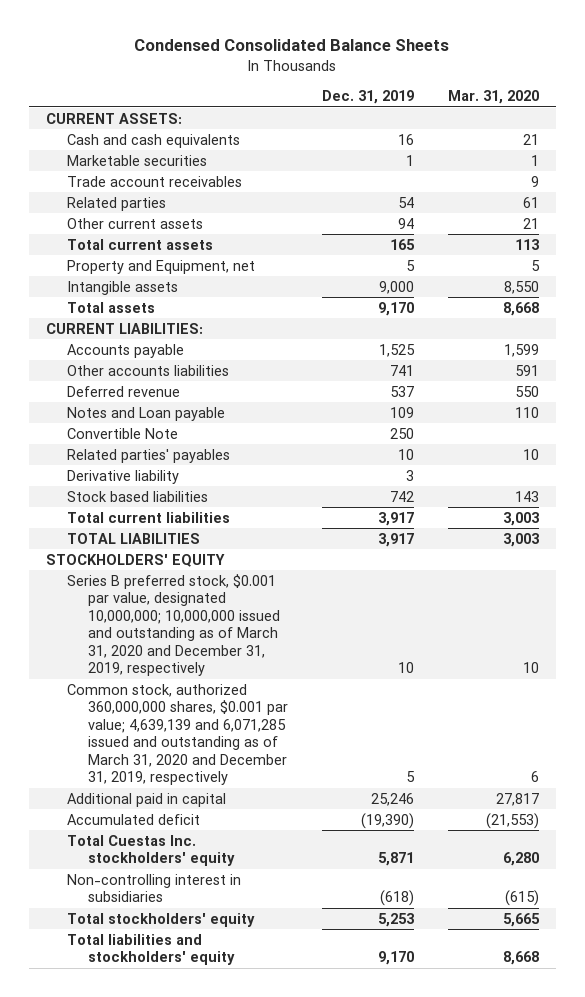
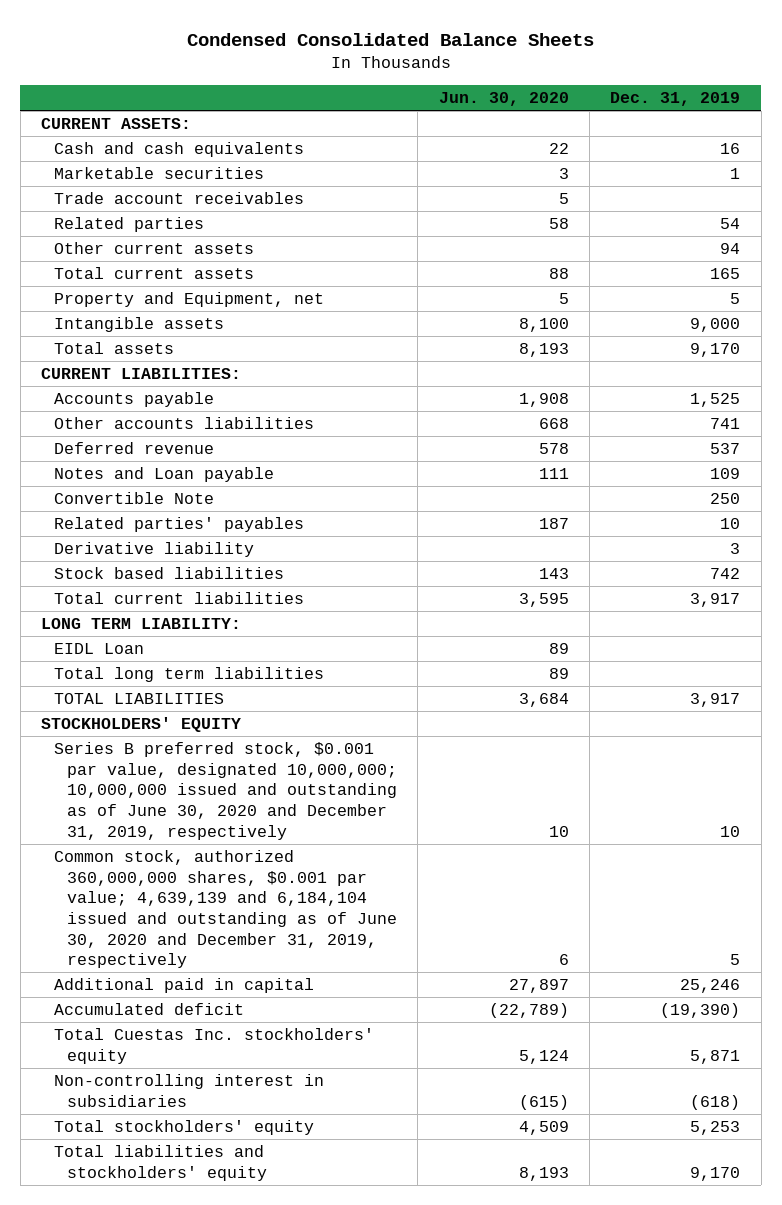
[447,89,539,104] Mar. 31, 2020 -> none
none -> [438,91,569,106] Jun. 30, 2020
none -> [41,618,242,630] LONG TERM LIABILITY:
none -> [54,643,145,655] EIDL Loan
none -> [54,667,325,683] Total long term liabilities
[66,573,280,676] Series B preferred stock, $0.001 par value, designated 10,000,000; 10,000,000 issued and outstanding as of March 31, 2020 and December 31, 2019, respectively -> [54,742,397,840] Series B preferred stock, $0.001 par value, designated 10,000,000; 10,000,000 issued and outstanding as of June 30, 2020 and December 31, 2019, respectively
[66,683,288,785] Common stock, authorized 360,000,000 shares, $0.001 par value; 4,639,139 and 6,071,285 issued and outstanding as of March 31, 2020 and December 31, 2019, respectively -> [54,850,397,969] Common stock, authorized 360,000,000 shares, $0.001 par value; 4,639,139 and 6,184,104 issued and outstanding as of June 30, 2020 and December 31, 2019, respectively

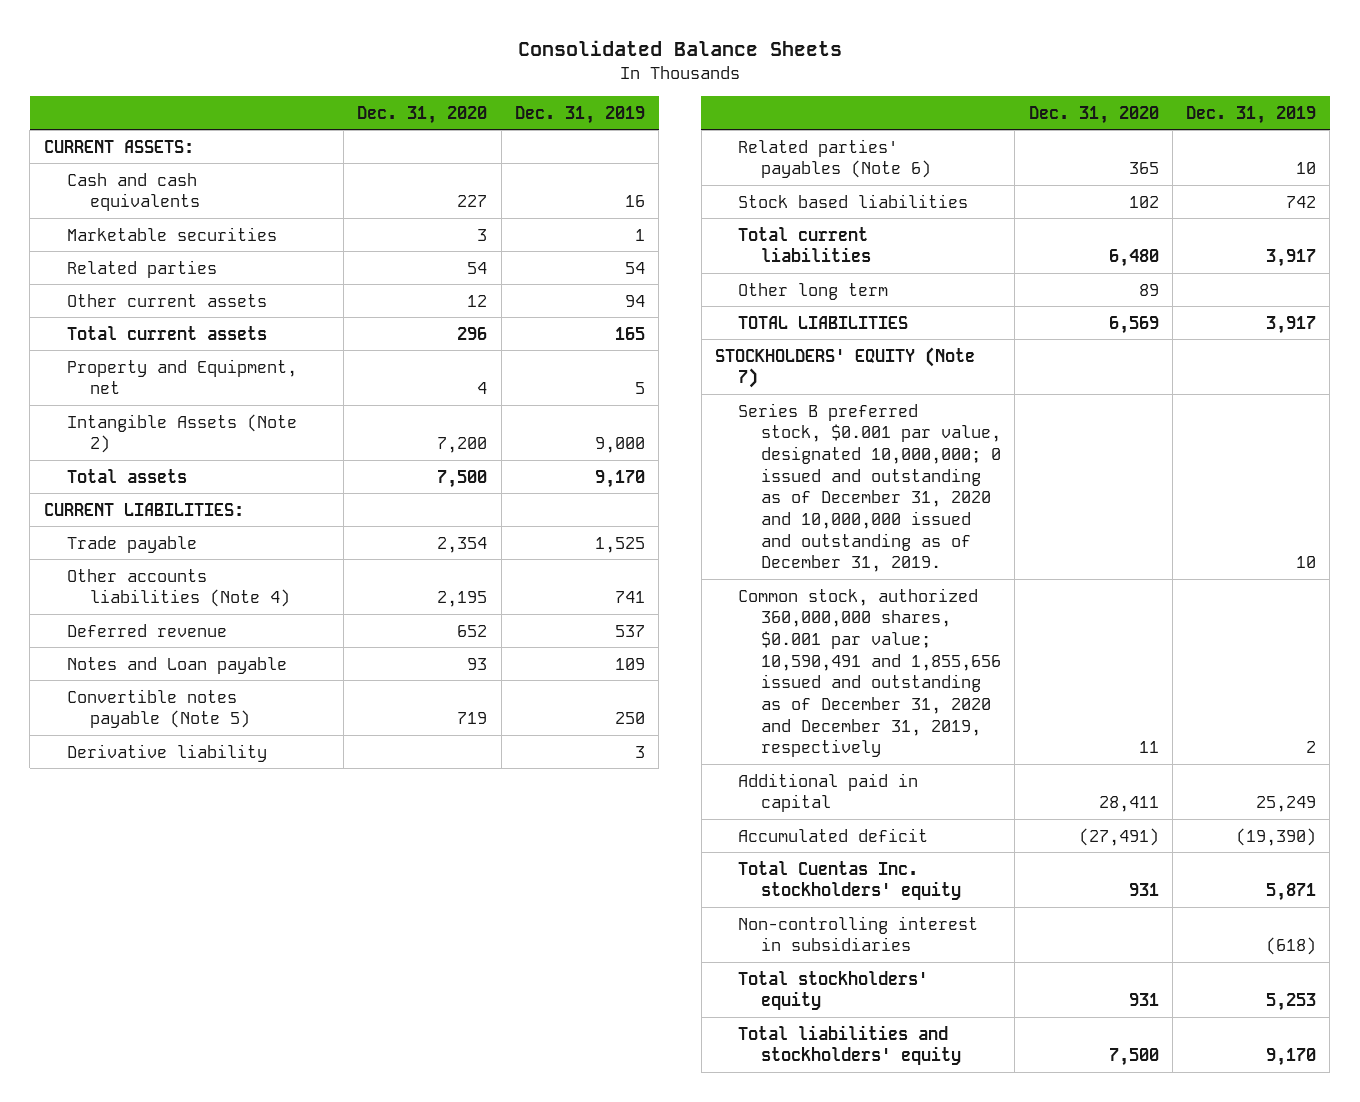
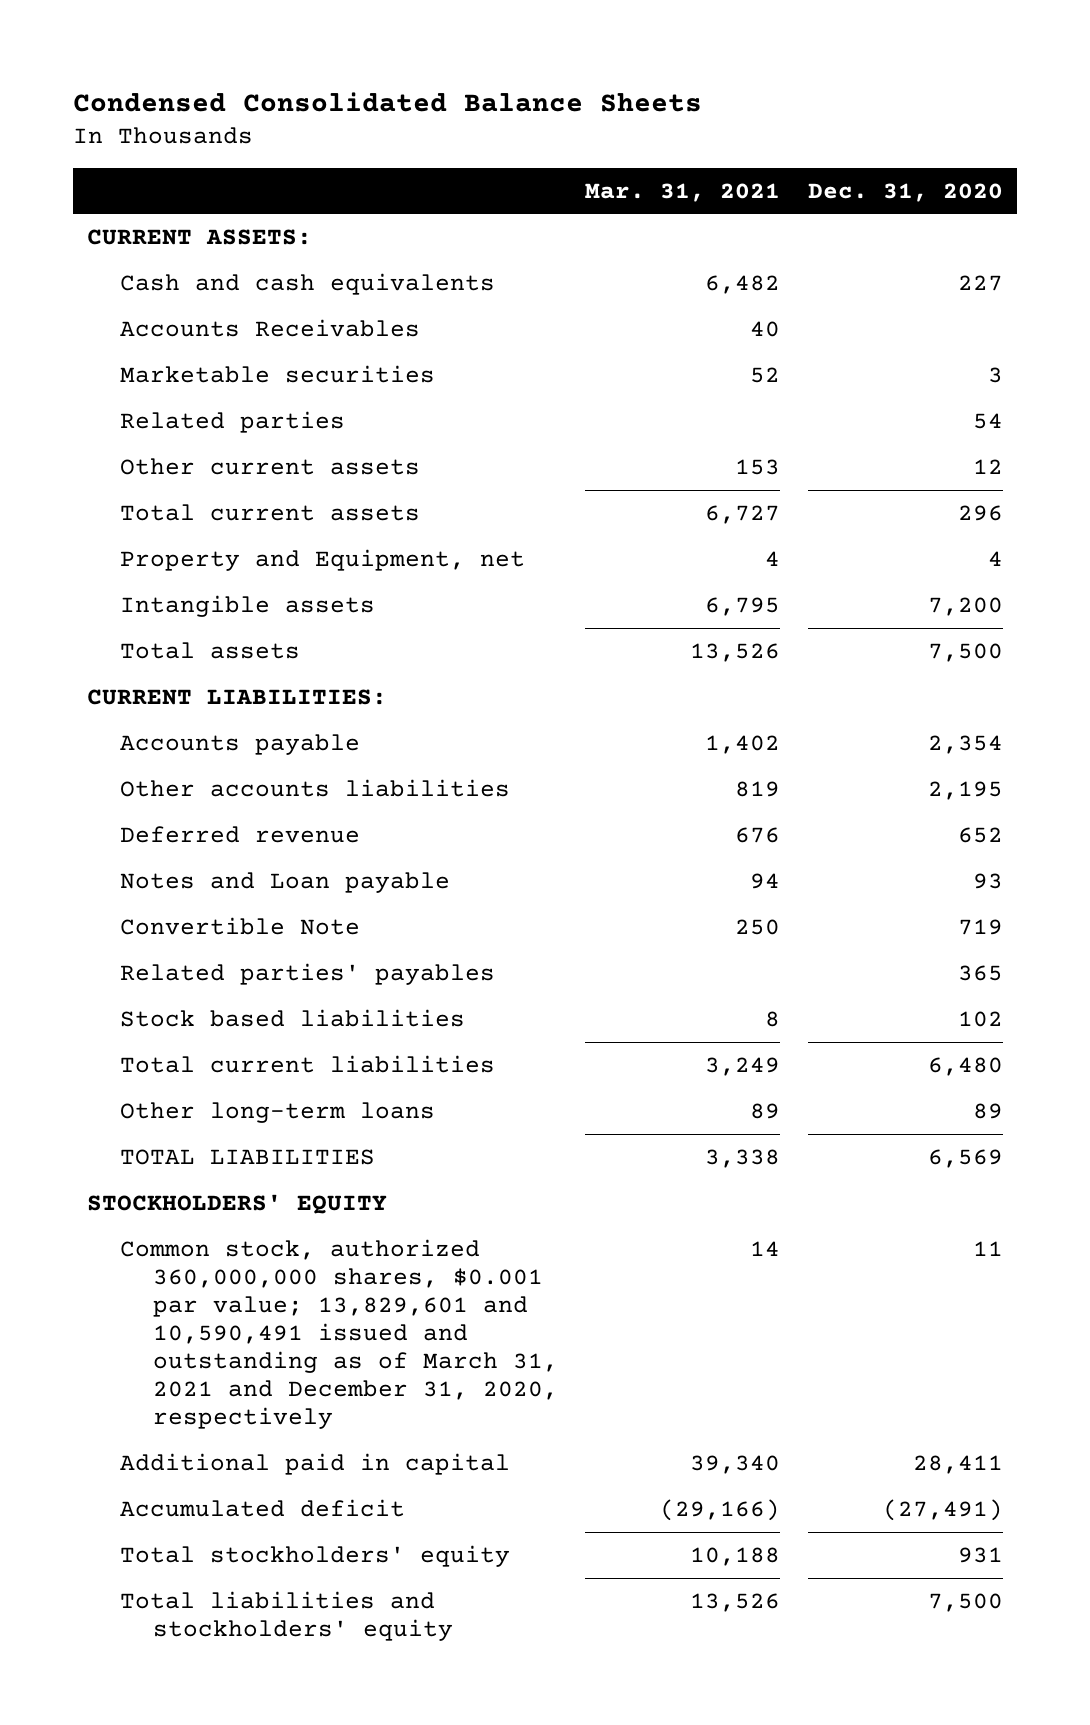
[517,40,842,57] Consolidated Balance Sheets -> [73,91,703,112] Condensed Consolidated Balance Sheets
[514,105,645,124] Dec. 31, 2019 -> none
none -> [585,182,781,202] Mar. 31, 2021
none -> [119,318,420,337] Accounts Receivables
[66,413,297,454] Intangible Assets (Note 2) -> [119,594,375,617] Intangible assets
[66,535,197,553] Trade payable -> [119,733,360,755] Accounts payable
[66,568,290,608] Other accounts liabilities (Note 4) -> [119,778,510,797] Other accounts liabilities
[66,743,267,762] Derivative liability -> none
[66,688,250,729] Convertible notes payable (Note 5) -> [119,916,360,935] Convertible Note
[737,138,932,179] Related parties' payables (Note 6) -> [119,962,495,985] Related parties' payables
[737,282,888,300] Other long term -> [119,1101,435,1123] Other long-term loans
[737,402,1002,573] Series B preferred stock, $0.001 par value, designated 10,000,000; 0 issued and outstanding as of December 31, 2020 and 10,000,000 issued and outstanding as of December 31, 2019. -> none
[714,346,975,389] STOCKHOLDERS' EQUITY (Note 7) -> [86,1193,387,1214] STOCKHOLDERS' EQUITY
[737,587,1002,758] Common stock, authorized 360,000,000 shares, $0.001 par value; 10,590,491 and 1,855,656 issued and outstanding as of December 31, 2020 and December 31, 2019, respectively -> [119,1238,558,1429] Common stock, authorized 360,000,000 shares, $0.001 par value; 13,829,601 and 10,590,491 issued and outstanding as of March 31, 2021 and December 31, 2020, respectively
[737,860,962,901] Total Cuentas Inc. stockholders' equity -> none
[737,915,978,952] Non-controlling interest in subsidiaries -> none

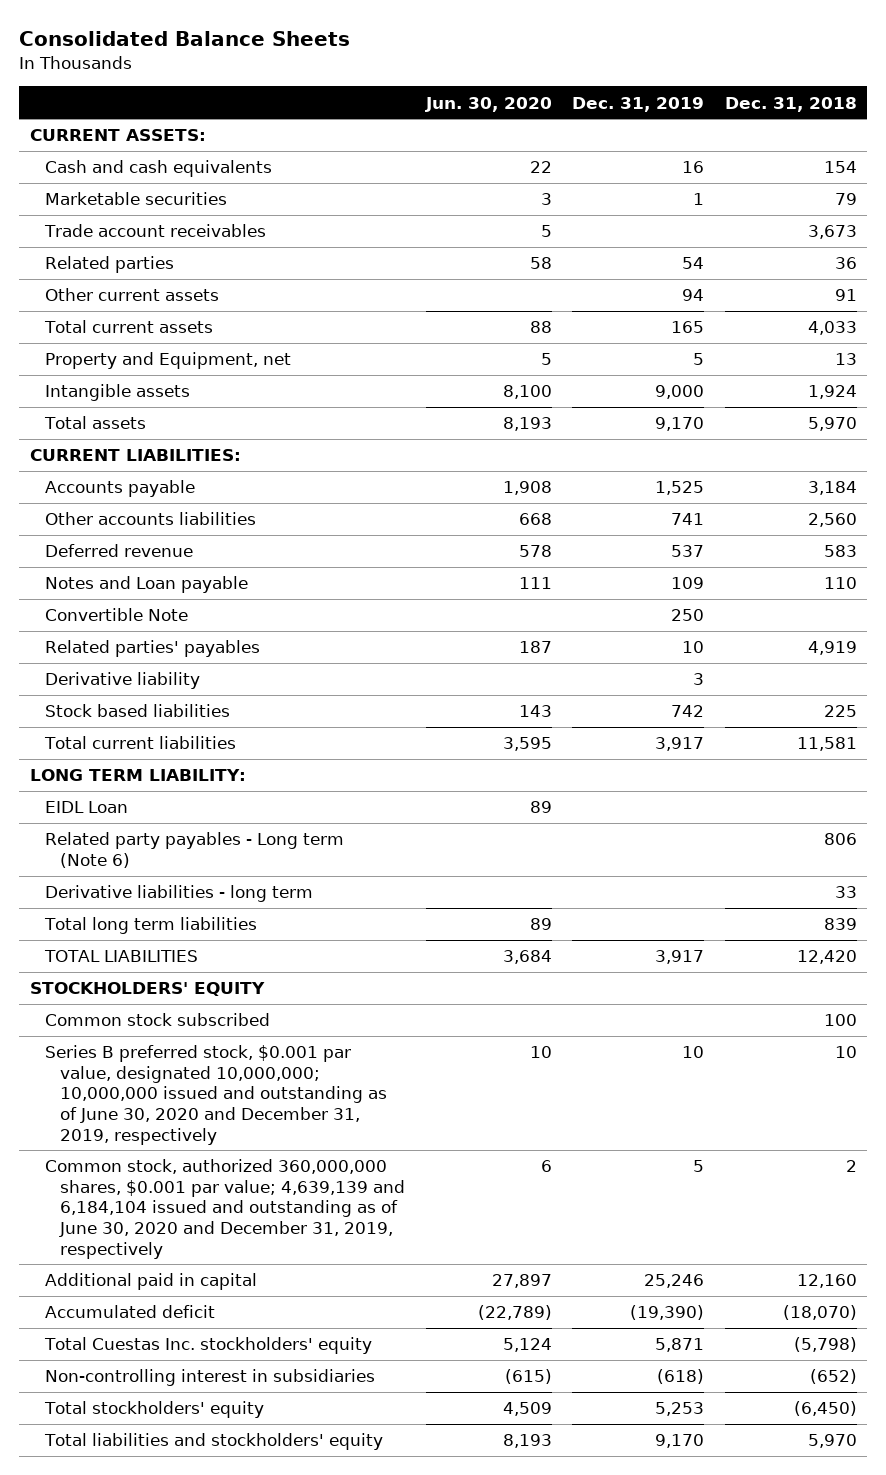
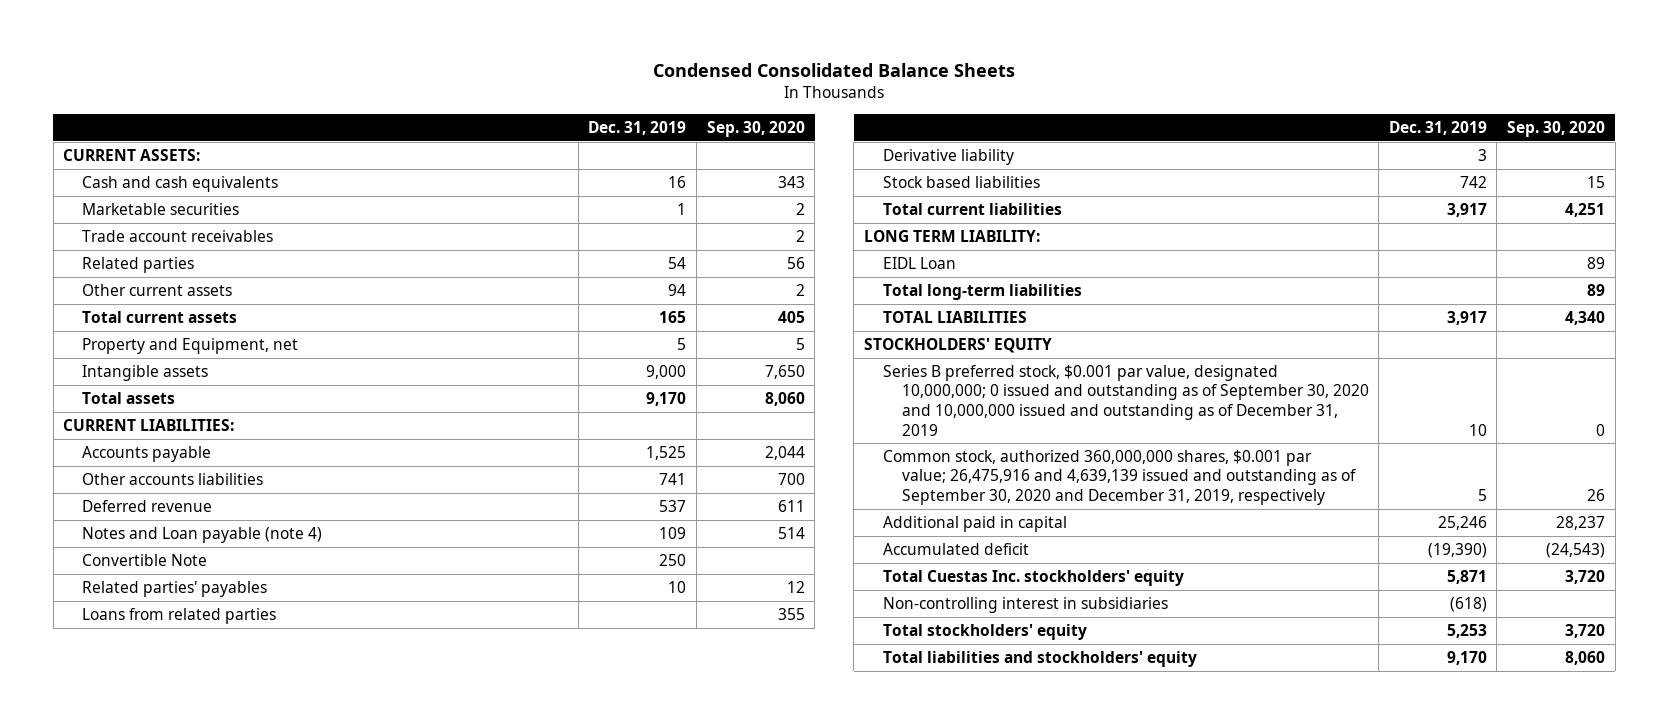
[19,31,351,47] Consolidated Balance Sheets -> [653,63,1016,78] Condensed Consolidated Balance Sheets
[424,96,552,112] Jun. 30, 2020 -> none
[724,96,857,112] Dec. 31, 2018 -> none
none -> [706,120,805,137] Sep. 30, 2020
[44,576,248,594] Notes and Loan payable -> [82,526,323,543] Notes and Loan payable (note 4)
none -> [82,607,277,624] Loans from related parties
[44,832,344,868] Related party payables - Long term (Note 6) -> none
[44,885,313,903] Derivative liabilities - long term -> none
[43,917,257,935] Total long term liabilities -> [882,283,1082,300] Total long-term liabilities
[44,1013,270,1027] Common stock subscribed -> none
[44,1045,388,1145] Series B preferred stock, $0.001 par value, designated 10,000,000; 10,000,000 issued and outstanding as of June 30, 2020 and December 31, 2019, respectively -> [882,364,1369,436] Series B preferred stock, $0.001 par value, designated 10,000,000; 0 issued and outstanding as of September 30, 2020 and 10,000,000 issued and outstanding as of December 31, 2019
[44,1159,406,1259] Common stock, authorized 360,000,000 shares, $0.001 par value; 4,639,139 and 6,184,104 issued and outstanding as of June 30, 2020 and December 31, 2019, respectively -> [882,449,1356,506] Common stock, authorized 360,000,000 shares, $0.001 par value; 26,475,916 and 4,639,139 issued and outstanding as of September 30, 2020 and December 31, 2019, respectively

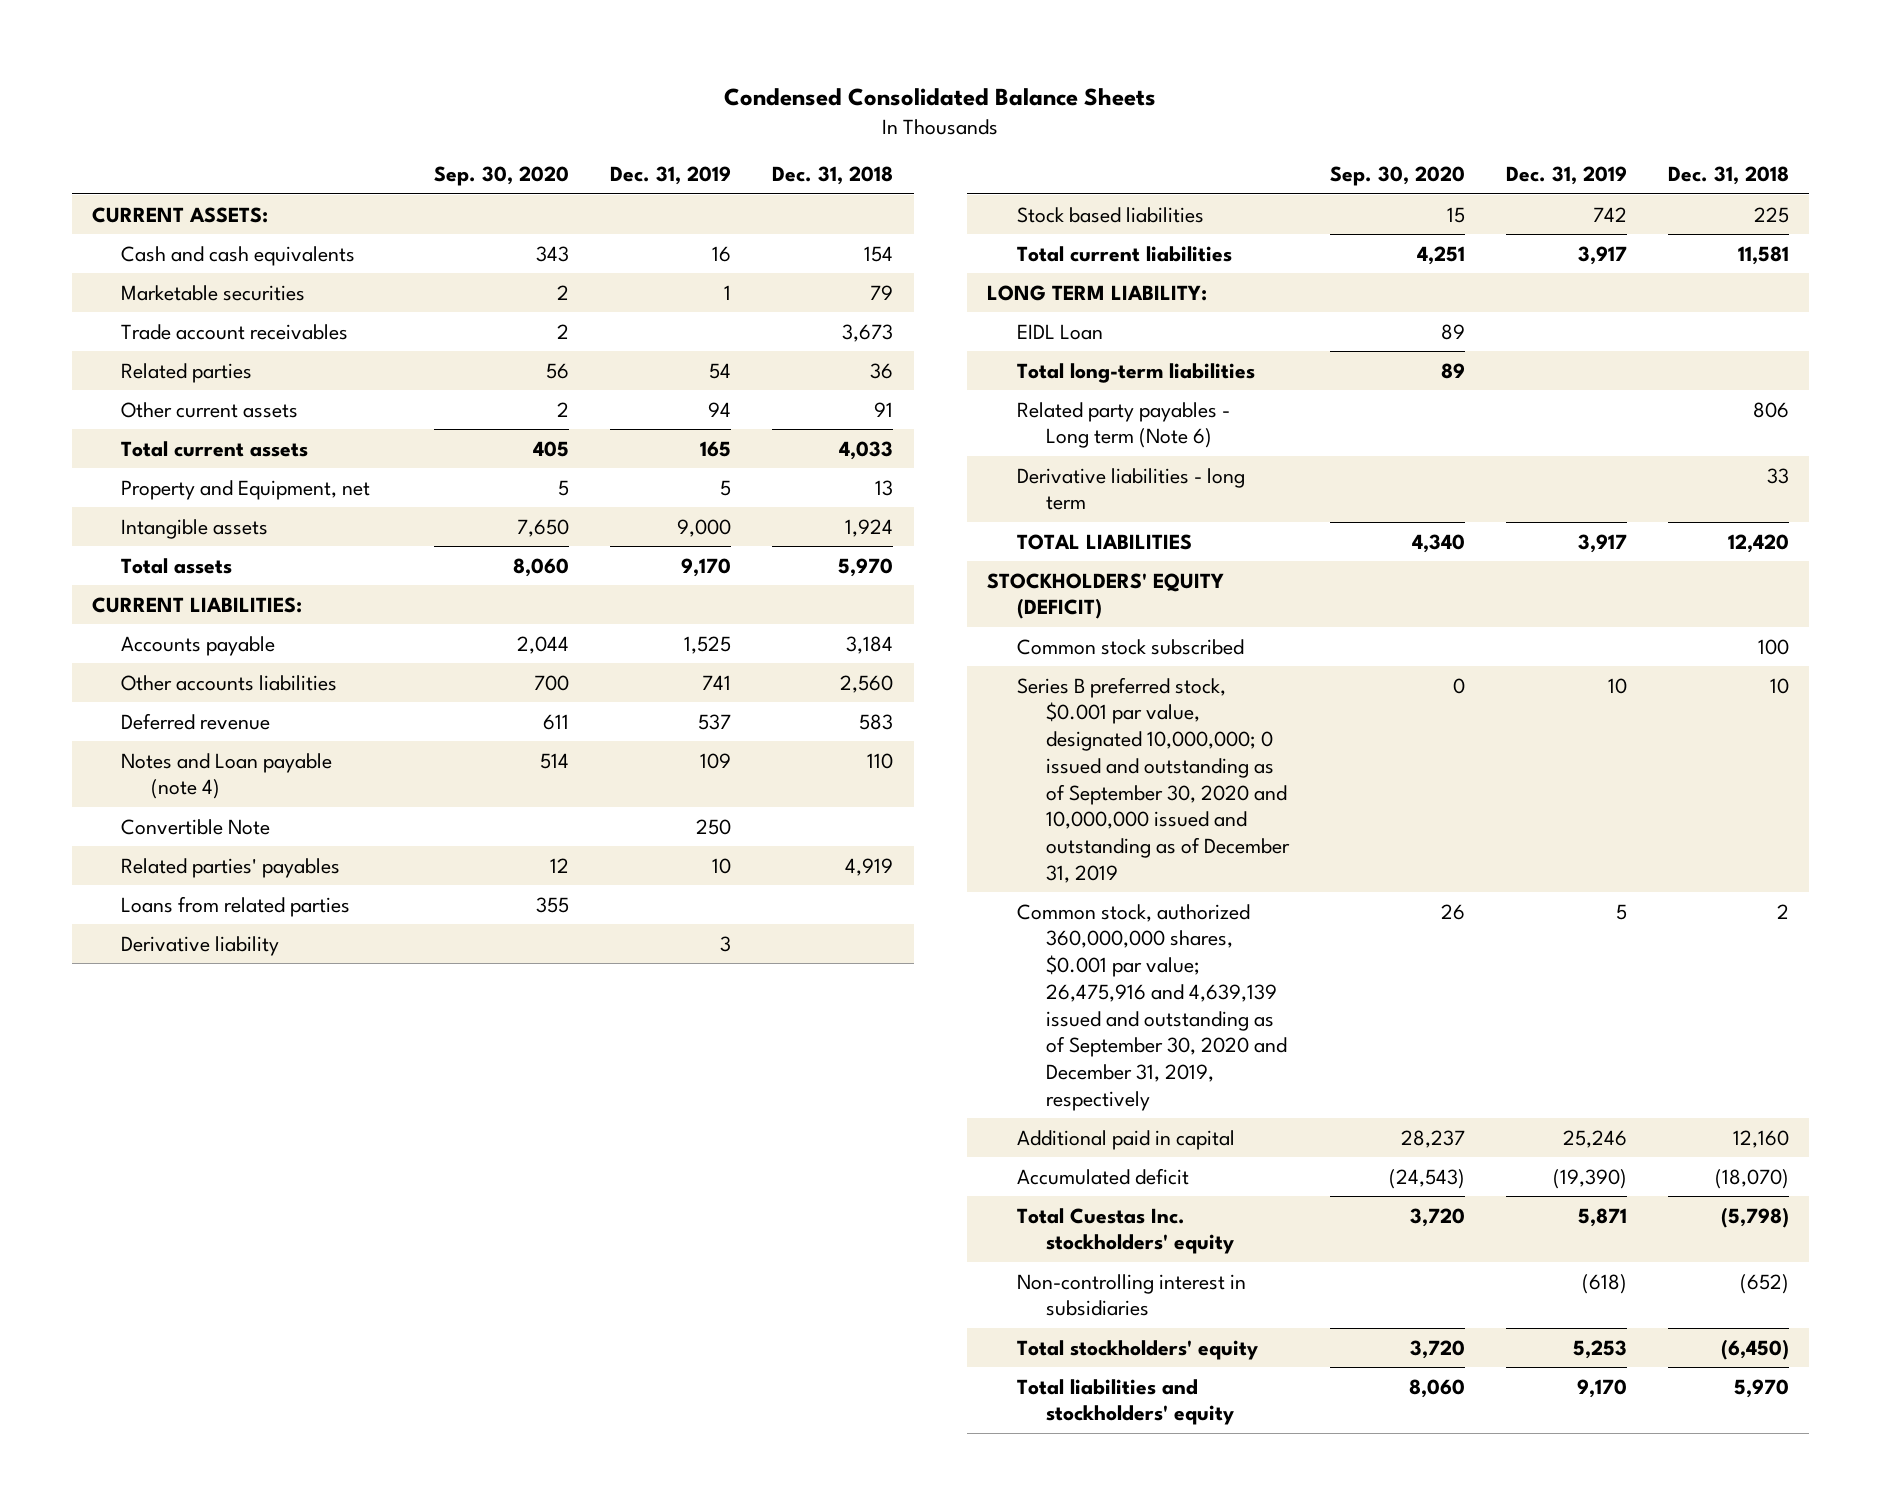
none -> [772,166,894,186] Dec. 31, 2018
none -> [1016,401,1230,449] Related party payables - Long term (Note 6)
none -> [1016,467,1245,511] Derivative liabilities - long term
[863,337,1052,353] STOCKHOLDERS' EQUITY -> [987,572,1225,620] STOCKHOLDERS' EQUITY (DEFICIT)
none -> [1016,638,1244,655] Common stock subscribed

